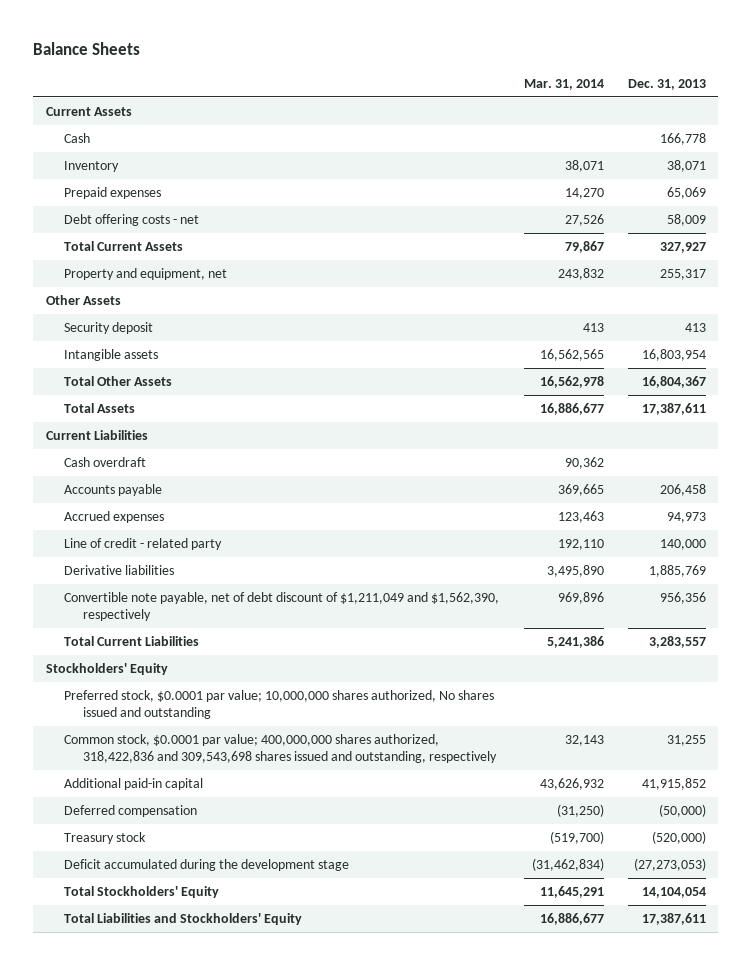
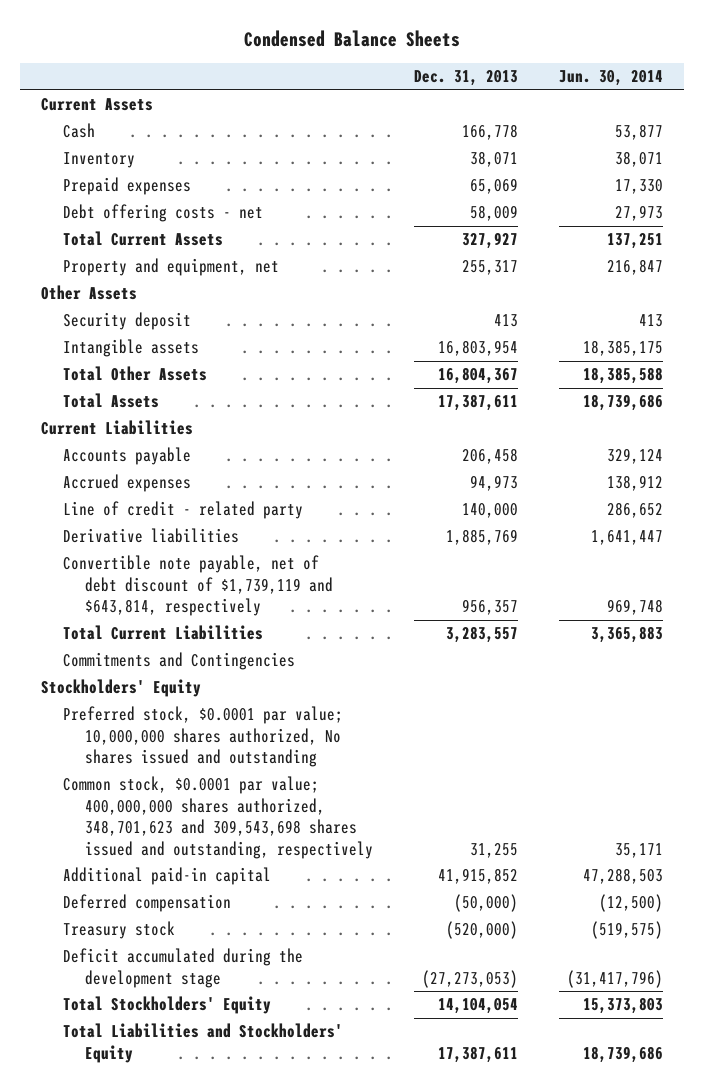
[33,42,141,56] Balance Sheets -> [243,30,460,48] Condensed Balance Sheets
[523,78,604,90] Mar. 31, 2014 -> none
none -> [558,70,663,87] Jun. 30, 2014
[64,457,147,468] Cash overdraft -> none
[64,592,500,621] Convertible note payable, net of debt discount of $1,211,049 and $1,562,390, respectively -> [62,555,333,617] Convertible note payable, net of debt discount of $1,739,119 and $643,814, respectively
[660,592,707,605] 956,356 -> [461,599,518,616] 956,357
none -> [62,652,295,671] Commitments and Contingencies
[64,734,497,763] Common stock, $0.0001 par value; 400,000,000 shares authorized, 318,422,836 and 309,543,698 shares issued and outstanding, respectively -> [62,776,373,859] Common stock, $0.0001 par value; 400,000,000 shares authorized, 348,701,623 and 309,543,698 shares issued and outstanding, respectively

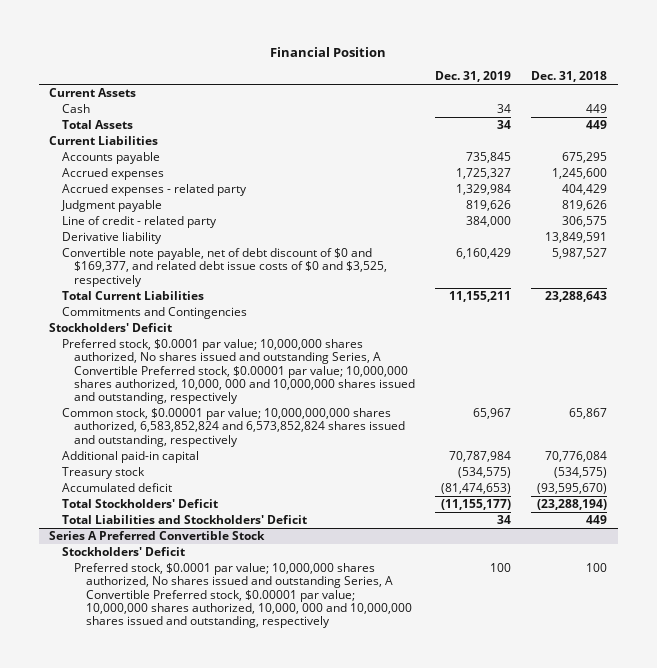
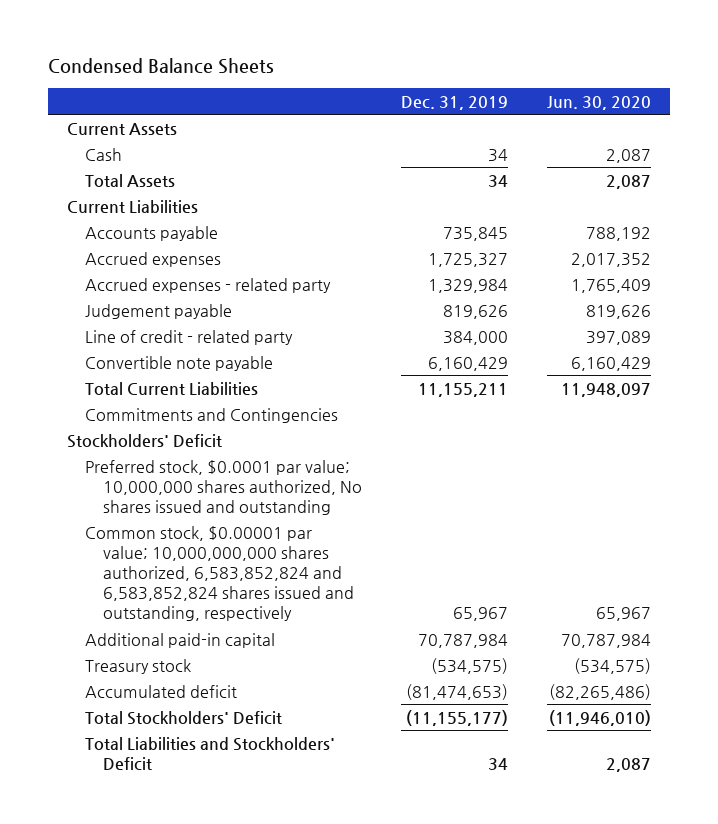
[270,46,387,57] Financial Position -> [47,58,274,75] Condensed Balance Sheets
[531,70,608,82] Dec. 31, 2018 -> none
none -> [546,95,651,110] Jun. 30, 2020
[60,200,162,213] Judgment payable -> [85,303,233,319] Judgement payable
[61,232,162,245] Derivative liability -> none
[61,248,387,287] Convertible note payable, net of debt discount of $0 and $169,377, and related debt issue costs of $0 and $3,525, respectively -> [85,355,274,371] Convertible note payable
[61,339,415,405] Preferred stock, $0.0001 par value; 10,000,000 shares authorized, No shares issued and outstanding Series, A Convertible Preferred stock, $0.00001 par value; 10,000,000 shares authorized, 10,000, 000 and 10,000,000 shares issued and outstanding, respectively -> [85,459,363,515] Preferred stock, $0.0001 par value; 10,000,000 shares authorized, No shares issued and outstanding
[61,408,405,447] Common stock, $0.00001 par value; 10,000,000,000 shares authorized, 6,583,852,824 and 6,573,852,824 shares issued and outstanding, respectively -> [85,525,355,621] Common stock, $0.00001 par value; 10,000,000,000 shares authorized, 6,583,852,824 and 6,583,852,824 shares issued and outstanding, respectively
[49,531,266,541] Series A Preferred Convertible Stock -> none
[61,547,185,557] Stockholders' Deficit -> none
[73,563,413,629] Preferred stock, $0.0001 par value; 10,000,000 shares authorized, No shares issued and outstanding Series, A Convertible Preferred stock, $0.00001 par value; 10,000,000 shares authorized, 10,000, 000 and 10,000,000 shares issued and outstanding, respectively -> none

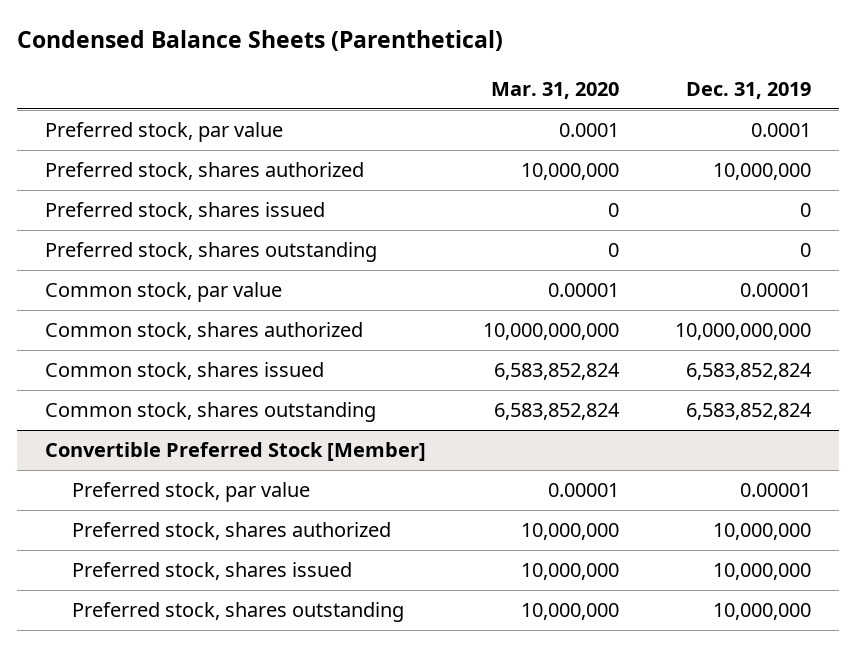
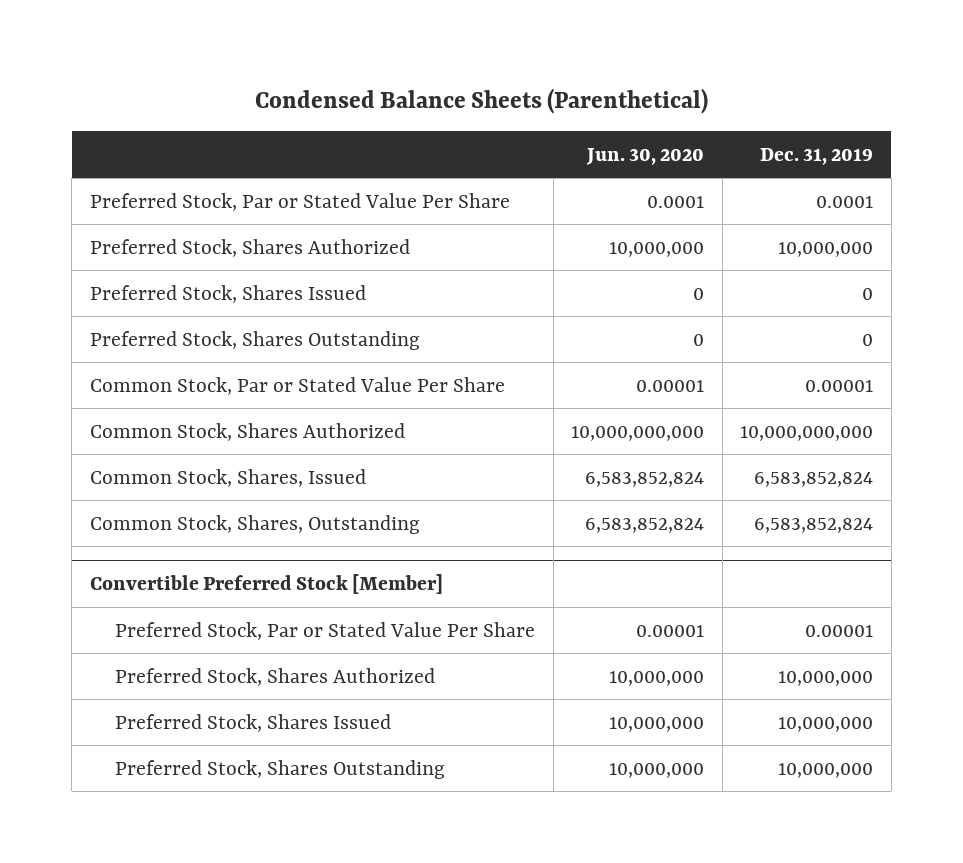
[490,81,619,99] Mar. 31, 2020 -> none
none -> [586,147,705,165] Jun. 30, 2020
[45,122,284,143] Preferred stock, par value -> [89,192,510,211] Preferred Stock, Par or Stated Value Per Share
[45,162,365,181] Preferred stock, shares authorized -> [89,238,410,257] Preferred Stock, Shares Authorized
[45,202,326,221] Preferred stock, shares issued -> [89,284,366,303] Preferred Stock, Shares Issued
[45,242,378,263] Preferred stock, shares outstanding -> [89,330,420,350] Preferred Stock, Shares Outstanding
[45,282,283,303] Common stock, par value -> [89,376,505,395] Common Stock, Par or Stated Value Per Share
[45,322,364,341] Common stock, shares authorized -> [89,422,405,441] Common Stock, Shares Authorized
[45,362,325,381] Common stock, shares issued -> [89,468,366,487] Common Stock, Shares, Issued
[45,402,377,423] Common stock, shares outstanding -> [89,514,420,534] Common Stock, Shares, Outstanding
[71,482,310,503] Preferred stock, par value -> [115,621,536,640] Preferred Stock, Par or Stated Value Per Share
[71,522,391,541] Preferred stock, shares authorized -> [115,667,436,686] Preferred Stock, Shares Authorized
[71,562,352,581] Preferred stock, shares issued -> [115,713,392,732] Preferred Stock, Shares Issued
[71,602,404,623] Preferred stock, shares outstanding -> [115,759,446,779] Preferred Stock, Shares Outstanding

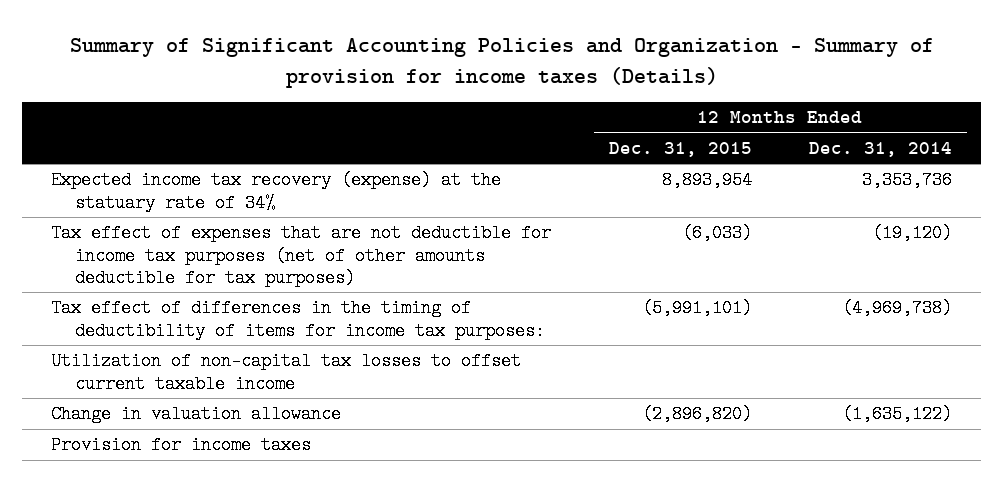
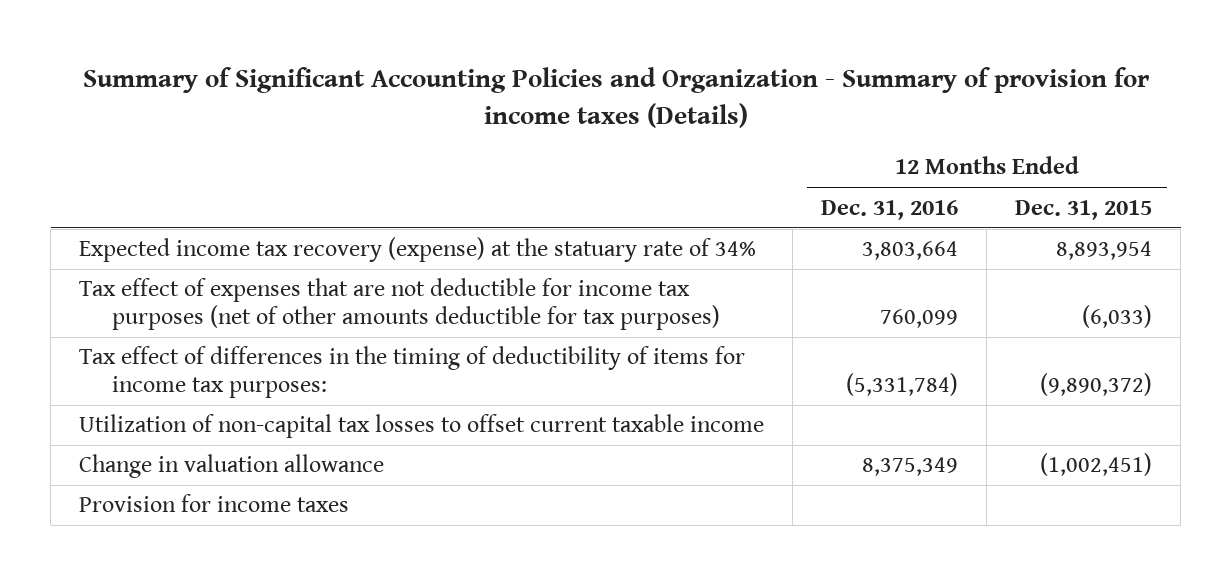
[809,141,953,157] Dec. 31, 2014 -> none
none -> [821,199,959,220] Dec. 31, 2016
[641,299,752,318] (5,991,101) -> [1040,372,1153,396] (9,890,372)
[641,405,752,424] (2,896,820) -> [1040,453,1153,477] (1,002,451)

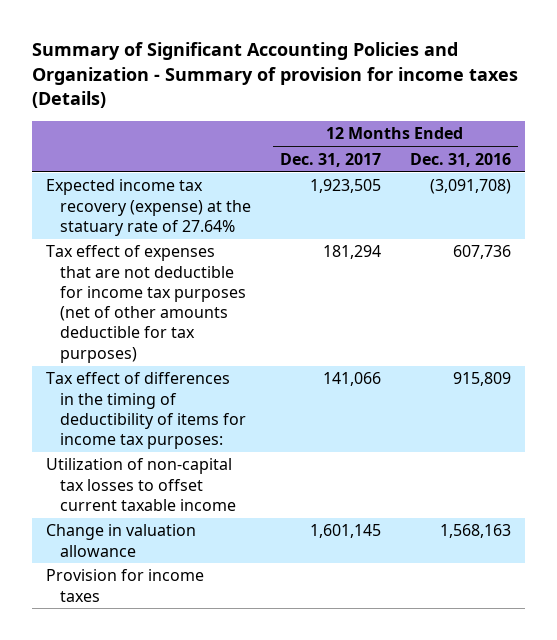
[1015,199,1153,220] Dec. 31, 2015 -> none
none -> [279,152,381,167] Dec. 31, 2017
[79,237,757,263] Expected income tax recovery (expense) at the statuary rate of 34% -> [46,179,252,236] Expected income tax recovery (expense) at the statuary rate of 27.64%
[862,241,959,261] 3,803,664 -> [429,179,511,195] (3,091,708)
[880,308,959,328] 760,099 -> [452,245,511,260] 607,736
[846,372,959,396] (5,331,784) -> [452,372,511,387] 915,809
[862,457,959,477] 8,375,349 -> [439,524,511,539] 1,568,163

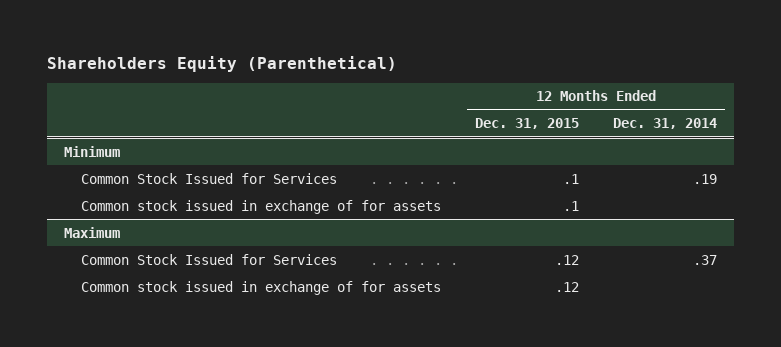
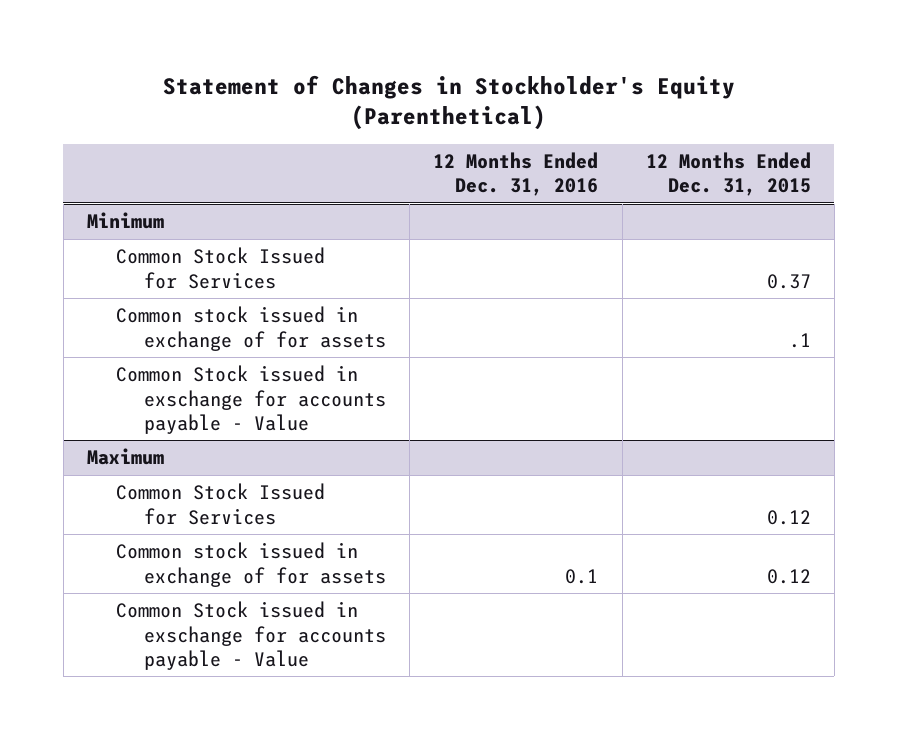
[47,55,398,72] Shareholders Equity (Parenthetical) -> [162,74,735,131] Statement of Changes in Stockholder's Equity (Parenthetical)
[612,118,717,130] Dec. 31, 2014 -> none
none -> [433,152,599,197] 12 Months Ended Dec. 31, 2016
[562,173,579,184] .1 -> [766,273,811,289] 0.37
none -> [115,365,387,434] Common Stock issued in exschange for accounts payable - Value
[554,254,579,265] .12 -> [766,509,811,525] 0.12
[554,281,579,292] .12 -> [766,568,811,584] 0.12
none -> [115,601,387,670] Common Stock issued in exschange for accounts payable - Value

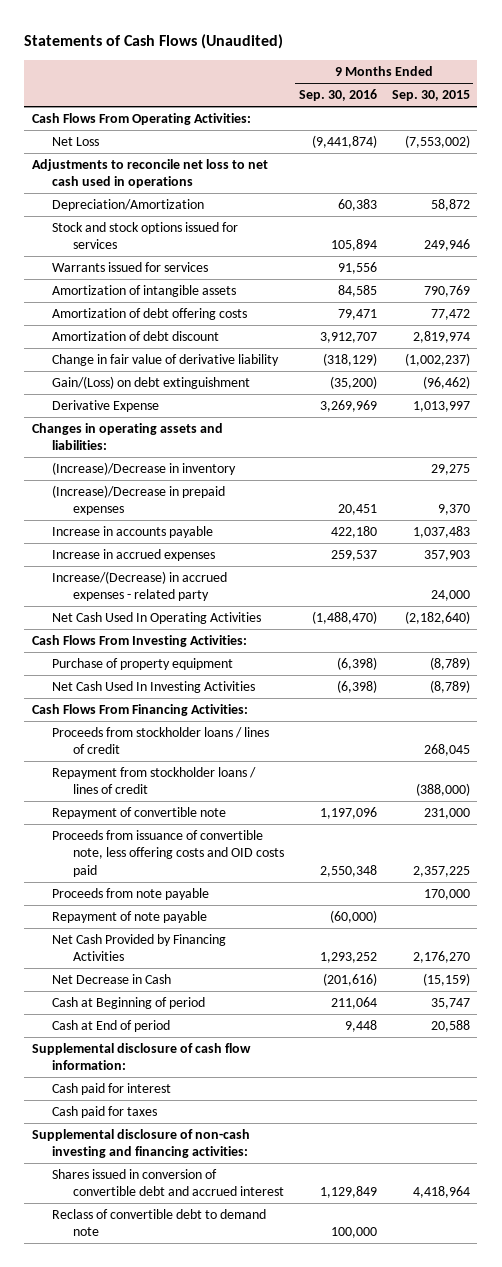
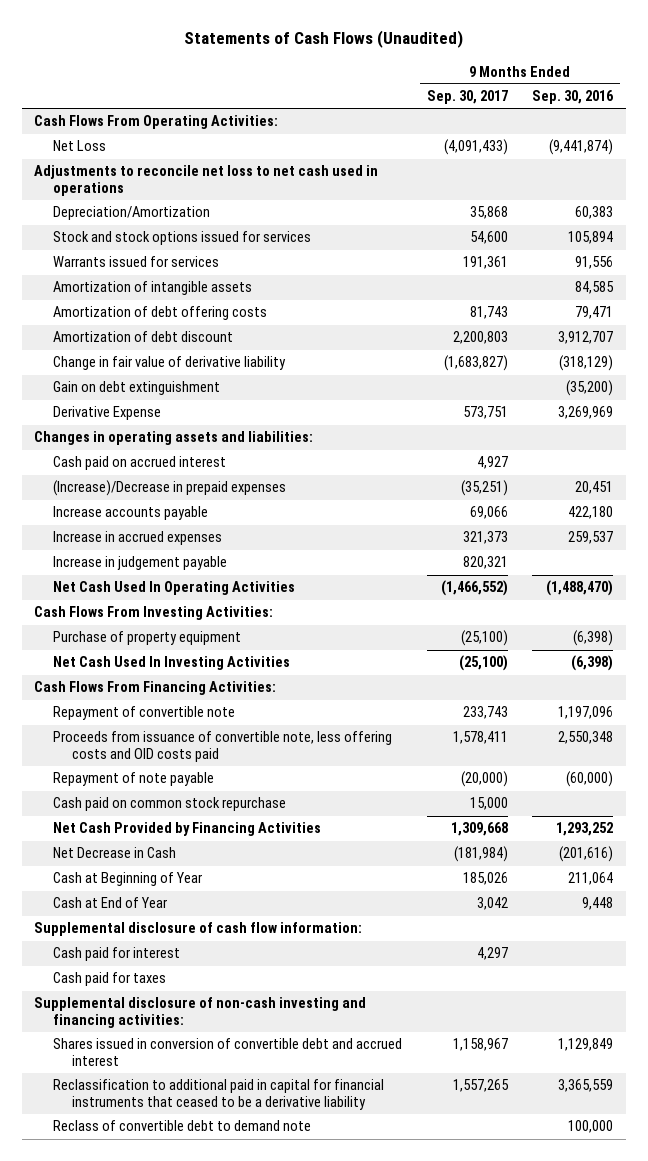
[391,90,470,102] Sep. 30, 2015 -> none
none -> [426,90,508,105] Sep. 30, 2017
[52,375,251,389] Gain/(Loss) on debt extinguishment -> [52,381,220,396] Gain on debt extinguishment
[52,461,237,475] (Increase)/Decrease in inventory -> none
none -> [52,456,226,471] Cash paid on accrued interest
[52,525,214,538] Increase in accounts payable -> [52,506,208,521] Increase accounts payable
[52,570,228,602] Increase/(Decrease) in accrued expenses - related party -> none
none -> [52,556,227,571] Increase in judgement payable
[52,726,270,755] Proceeds from stockholder loans / lines of credit -> none
[52,766,257,795] Repayment from stockholder loans / lines of credit -> none
[52,887,210,900] Proceeds from note payable -> none
none -> [52,797,286,812] Cash paid on common stock repurchase
[52,996,206,1009] Cash at Beginning of period -> [52,872,202,887] Cash at Beginning of Year
[52,1019,171,1032] Cash at End of period -> [52,897,167,909] Cash at End of Year
none -> [52,1079,384,1111] Reclassification to additional paid in capital for financial instruments that ceased to be a derivative liability

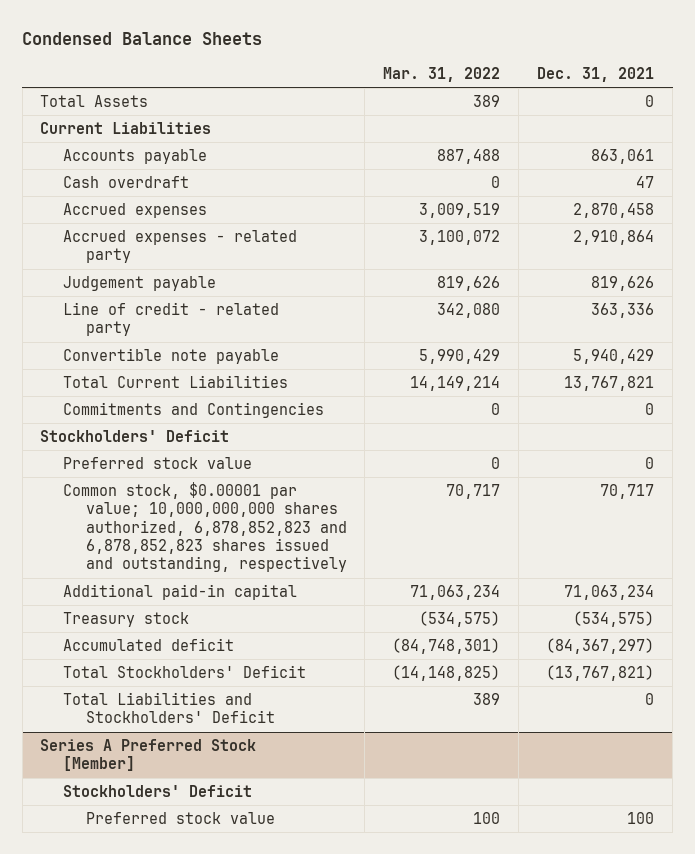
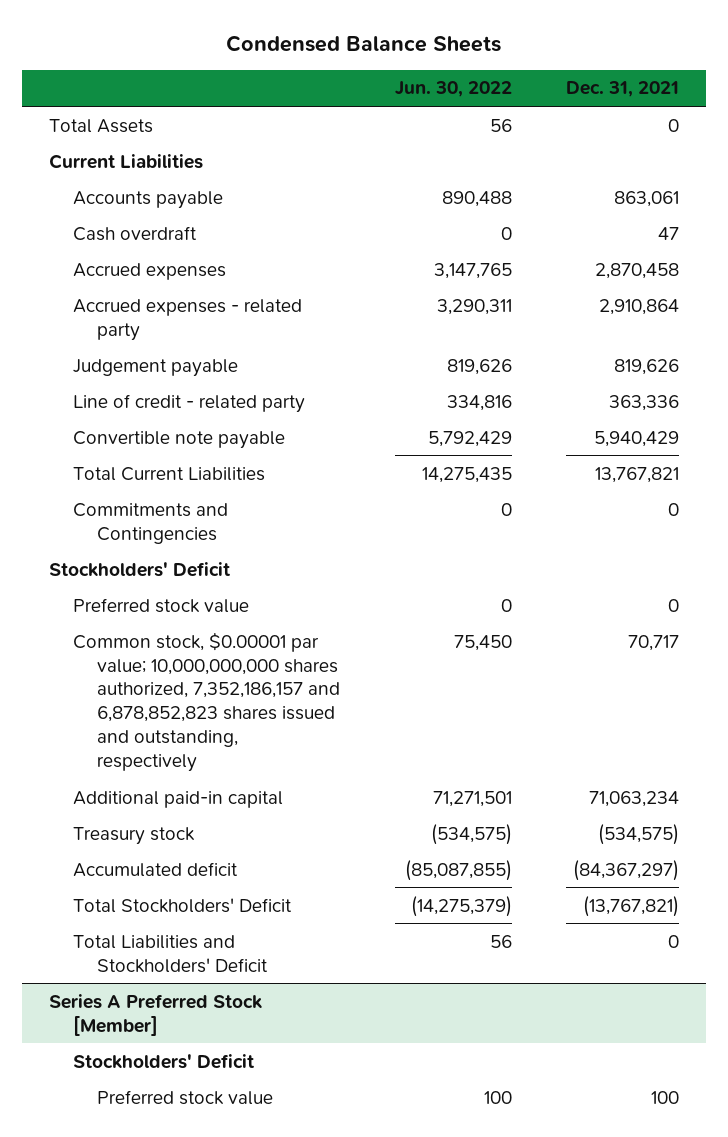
[383,67,501,83] Mar. 31, 2022 -> none
none -> [394,81,512,98] Jun. 30, 2022
[62,482,347,573] Common stock, $0.00001 par value; 10,000,000,000 shares authorized, 6,878,852,823 and 6,878,852,823 shares issued and outstanding, respectively -> [73,631,341,773] Common stock, $0.00001 par value; 10,000,000,000 shares authorized, 7,352,186,157 and 6,878,852,823 shares issued and outstanding, respectively

